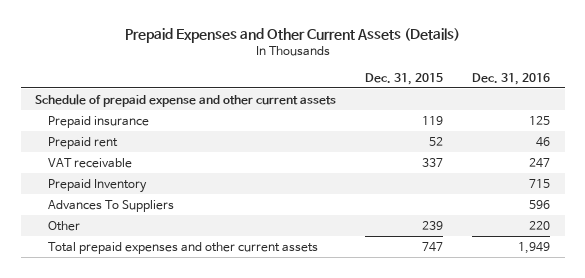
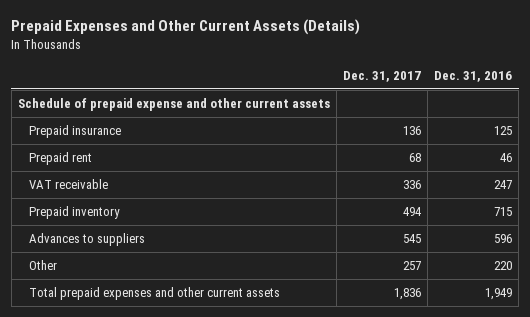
[365,72,444,85] Dec. 31, 2015 -> none
none -> [342,71,421,83] Dec. 31, 2017
[47,178,147,193] Prepaid Inventory -> [28,205,120,219] Prepaid inventory
[47,199,174,212] Advances To Suppliers -> [28,232,145,246] Advances to suppliers

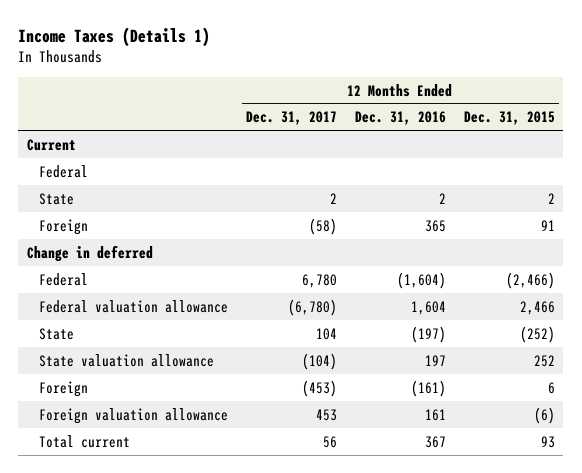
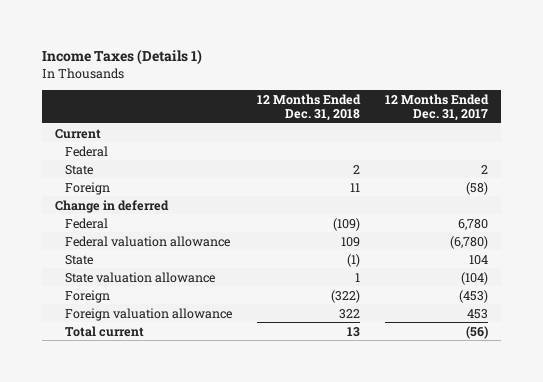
[354,111,446,126] Dec. 31, 2016 -> none
[463,111,555,126] Dec. 31, 2015 -> none
none -> [257,93,362,121] 12 Months Ended Dec. 31, 2018
[322,435,337,448] 56 -> [466,325,489,339] (56)

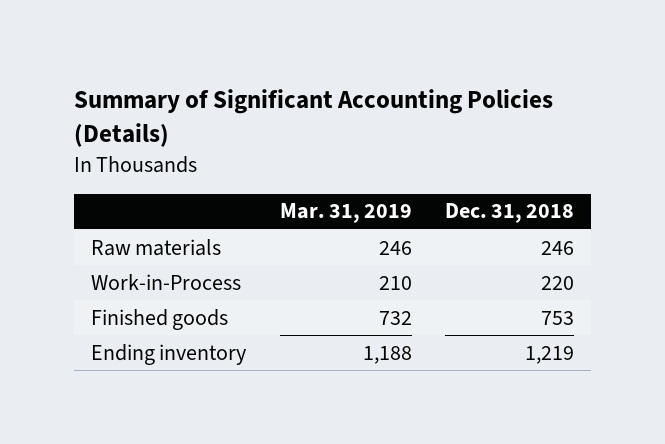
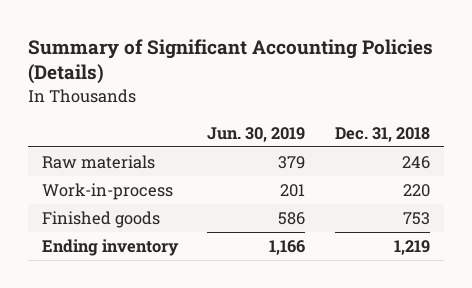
[279,203,412,224] Mar. 31, 2019 -> none
none -> [207,126,306,142] Jun. 30, 2019
[91,273,242,290] Work-in-Process -> [42,183,174,201] Work-in-process

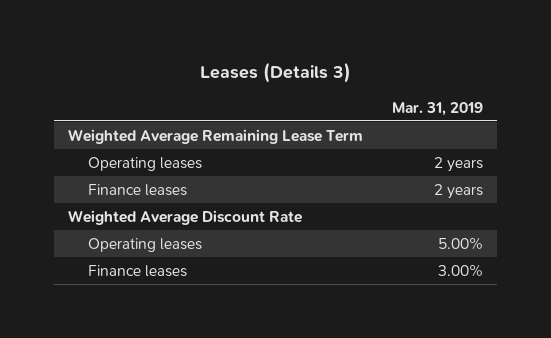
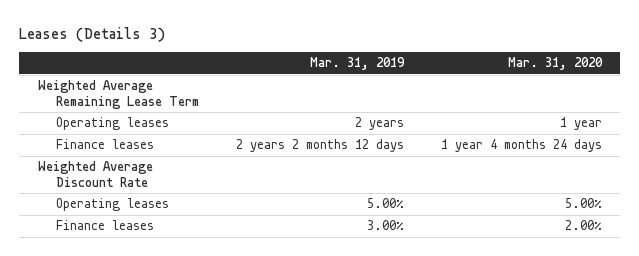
none -> [507,57,603,71] Mar. 31, 2020
[433,183,483,199] 2 years -> [235,139,404,153] 2 years 2 months 12 days

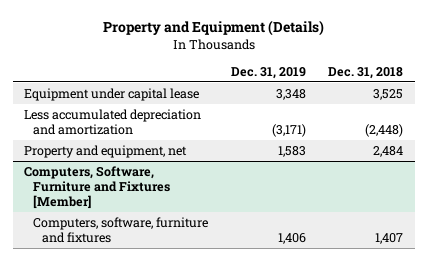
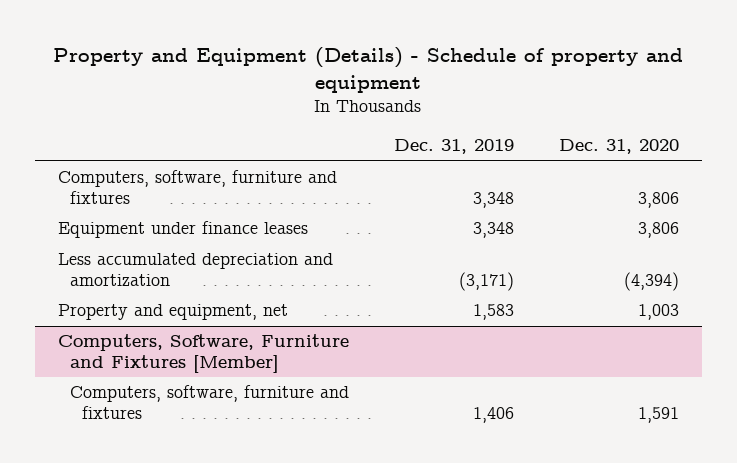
[102,20,324,37] Property and Equipment (Details) -> [53,47,684,94] Property and Equipment (Details) - Schedule of property and equipment
[328,66,404,79] Dec. 31, 2018 -> none
none -> [559,139,680,155] Dec. 31, 2020
none -> [57,170,337,204] Computers, software, furniture and fixtures
[24,87,200,101] Equipment under capital lease -> [57,221,308,239] Equipment under finance leases

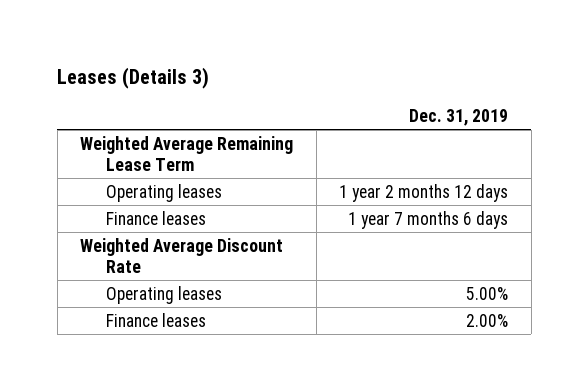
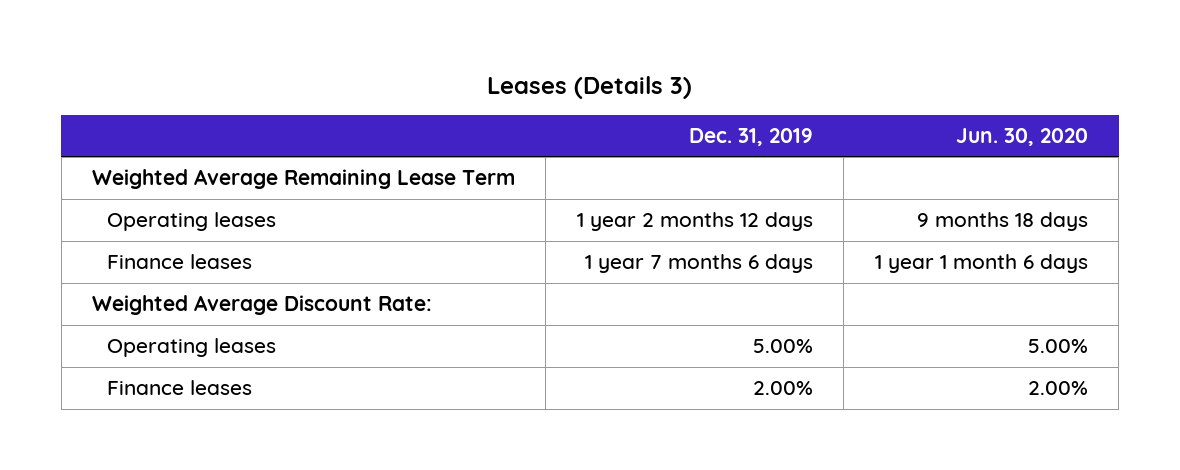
none -> [955,127,1088,146] Jun. 30, 2020
[80,237,284,273] Weighted Average Discount Rate -> [92,295,433,316] Weighted Average Discount Rate:

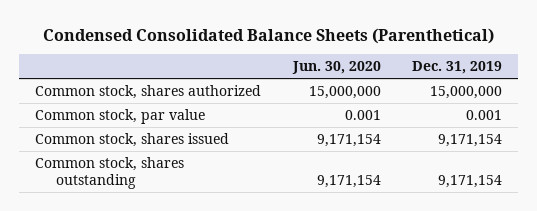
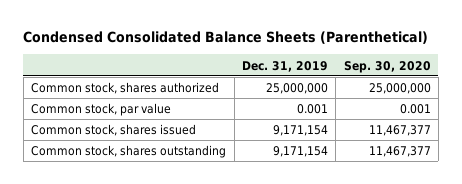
[291,61,381,75] Jun. 30, 2020 -> none
none -> [343,60,431,73] Sep. 30, 2020
[430,85,503,99] 15,000,000 -> [265,83,328,95] 25,000,000

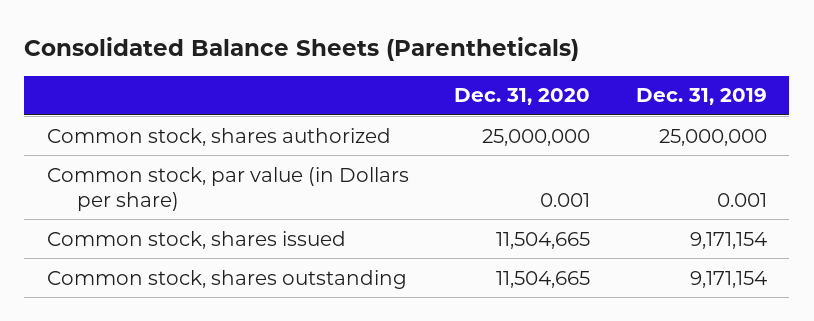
[23,31,429,45] Condensed Consolidated Balance Sheets (Parenthetical) -> [24,36,580,61] Consolidated Balance Sheets (Parentheticals)
[343,60,431,73] Sep. 30, 2020 -> none
none -> [454,88,591,106] Dec. 31, 2020
[31,103,172,117] Common stock, par value -> [46,166,409,211] Common stock, par value (in Dollars per share)

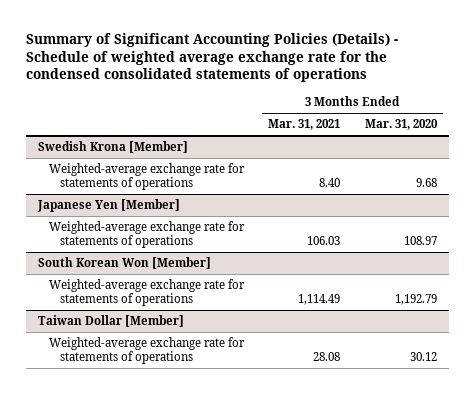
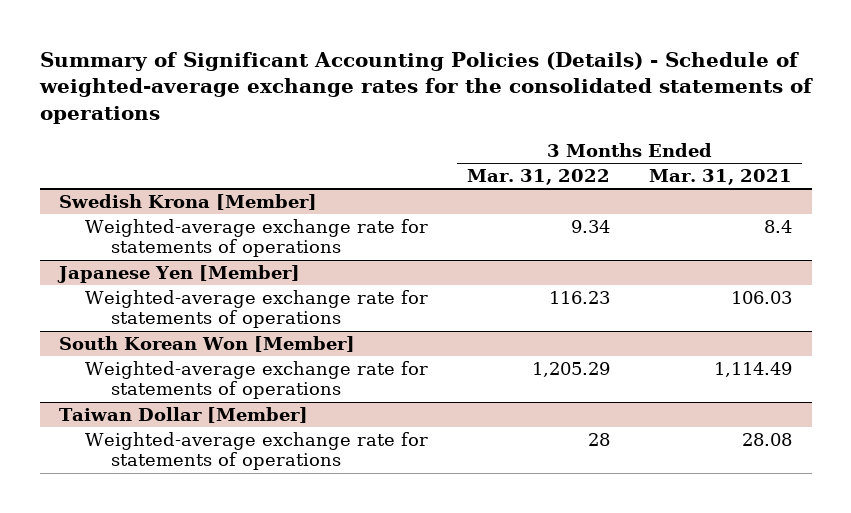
[25,32,398,83] Summary of Significant Accounting Policies (Details) - Schedule of weighted average exchange rate for the condensed consolidated statements of operations -> [38,51,813,125] Summary of Significant Accounting Policies (Details) - Schedule of weighted-average exchange rates for the consolidated statements of operations
[364,119,438,131] Mar. 31, 2020 -> none
none -> [467,169,611,186] Mar. 31, 2022
[319,178,341,188] 8.40 -> [764,219,793,233] 8.4

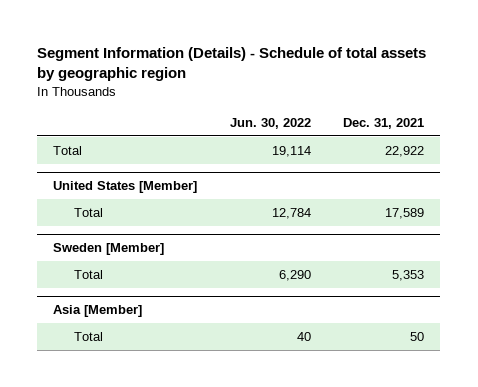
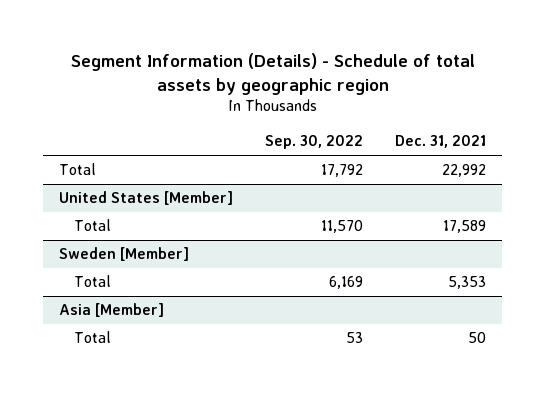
[229,118,311,130] Jun. 30, 2022 -> none
none -> [265,135,364,150] Sep. 30, 2022
[385,145,425,157] 22,922 -> [442,164,487,178] 22,992

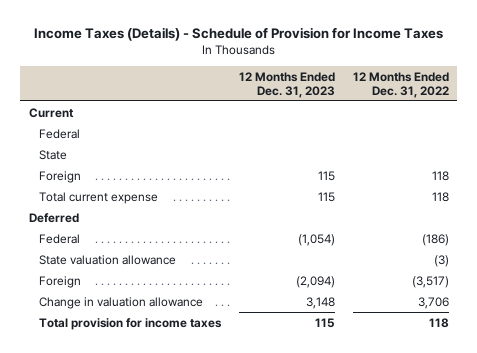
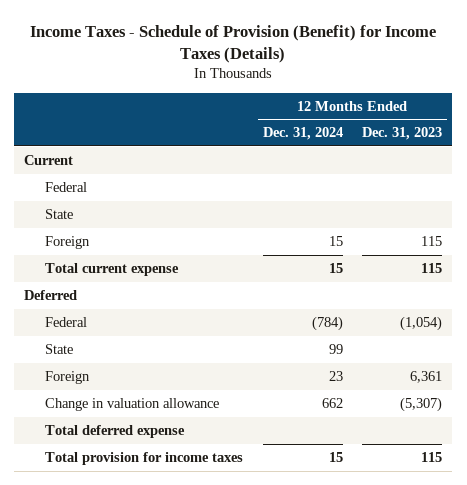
[33,27,443,42] Income Taxes (Details) - Schedule of Provision for Income Taxes -> [30,24,437,63] Income Taxes - Schedule of Provision (Benefit) for Income Taxes (Details)
[352,71,449,98] 12 Months Ended Dec. 31, 2022 -> none
none -> [262,127,343,141] Dec. 31, 2024
[38,254,176,265] State valuation allowance -> none
none -> [44,343,73,354] State
[295,275,335,288] (2,094) -> [410,370,443,383] 6,361
[305,296,335,309] 3,148 -> [400,396,443,412] (5,307)
none -> [44,424,185,438] Total deferred expense

